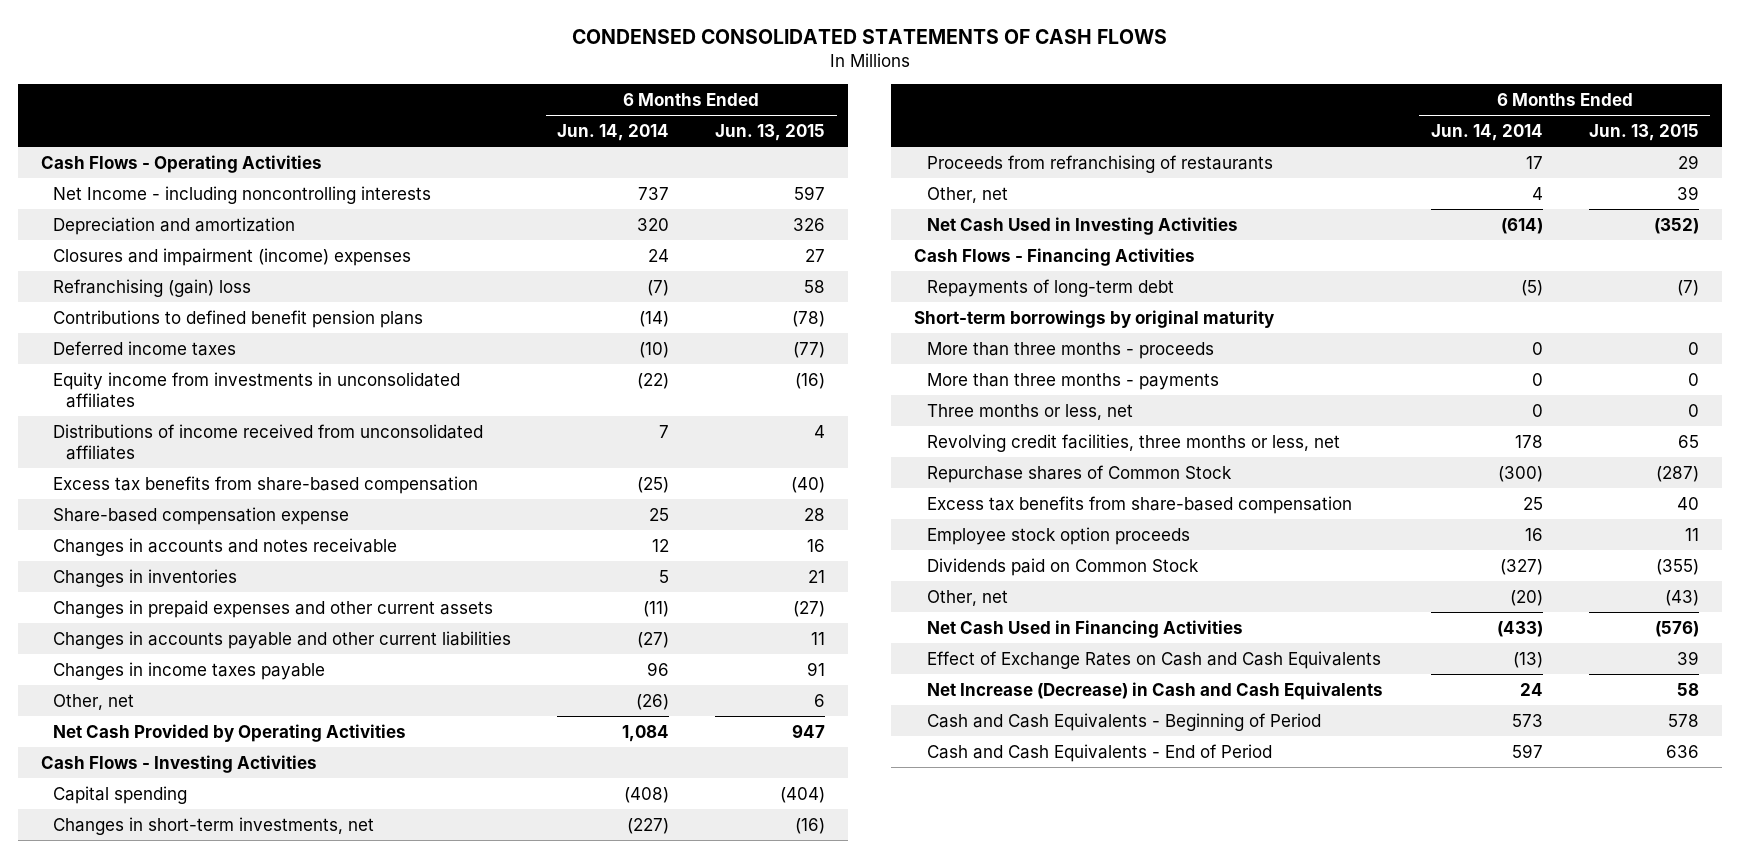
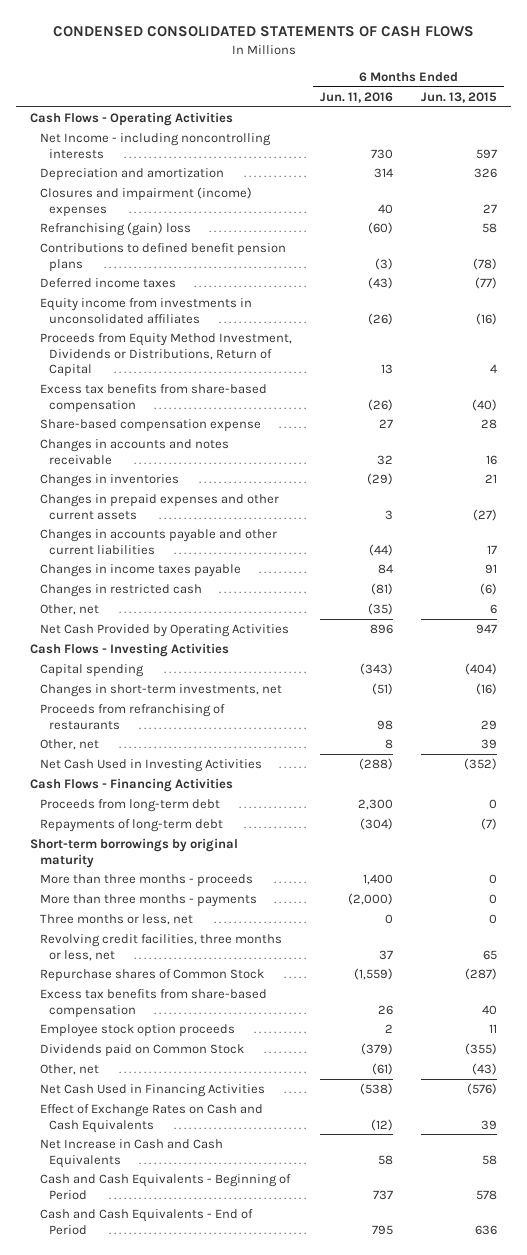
[557,124,670,142] Jun. 14, 2014 -> none
none -> [319,91,393,103] Jun. 11, 2016
[53,423,484,461] Distributions of income received from unconsolidated affiliates -> [39,333,292,378] Proceeds from Equity Method Investment, Dividends or Distributions, Return of Capital
[811,631,826,645] 11 -> [487,544,498,554] 17
none -> [39,584,202,598] Changes in restricted cash
none -> [39,799,220,813] Proceeds from long-term debt
[926,681,1383,700] Net Increase (Decrease) in Cash and Cash Equivalents -> [39,1139,223,1168] Net Increase in Cash and Cash Equivalents

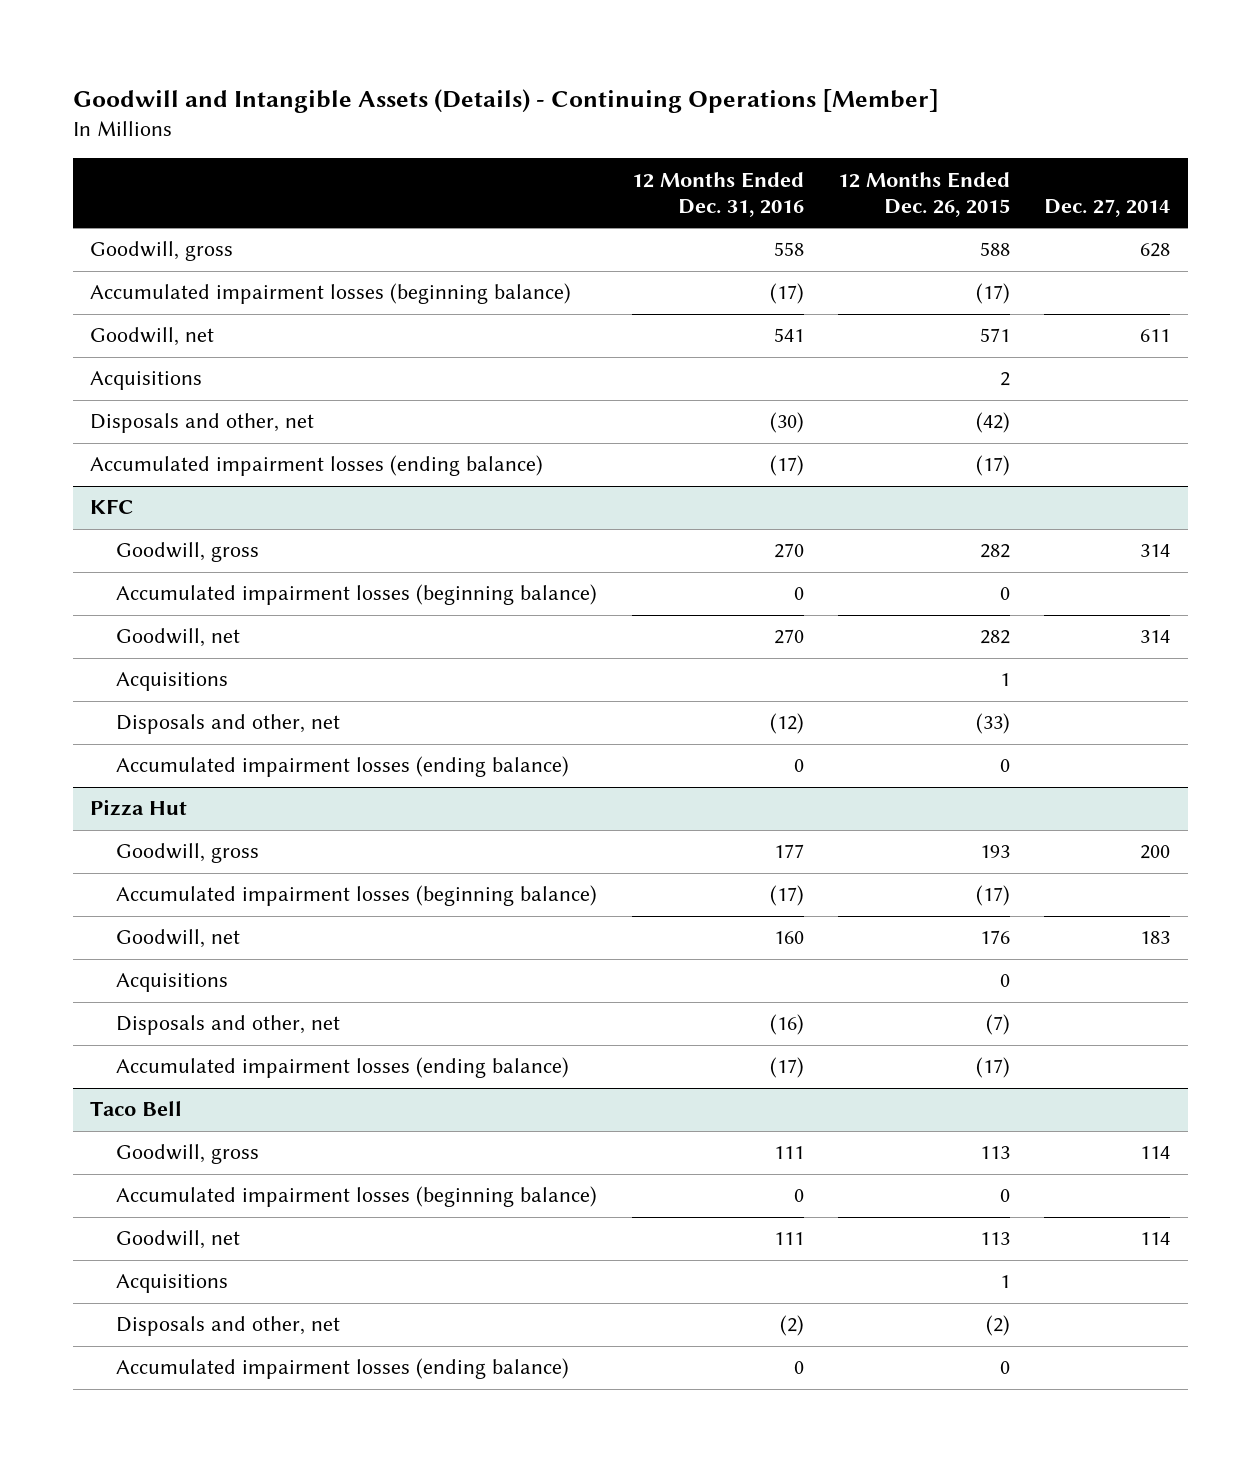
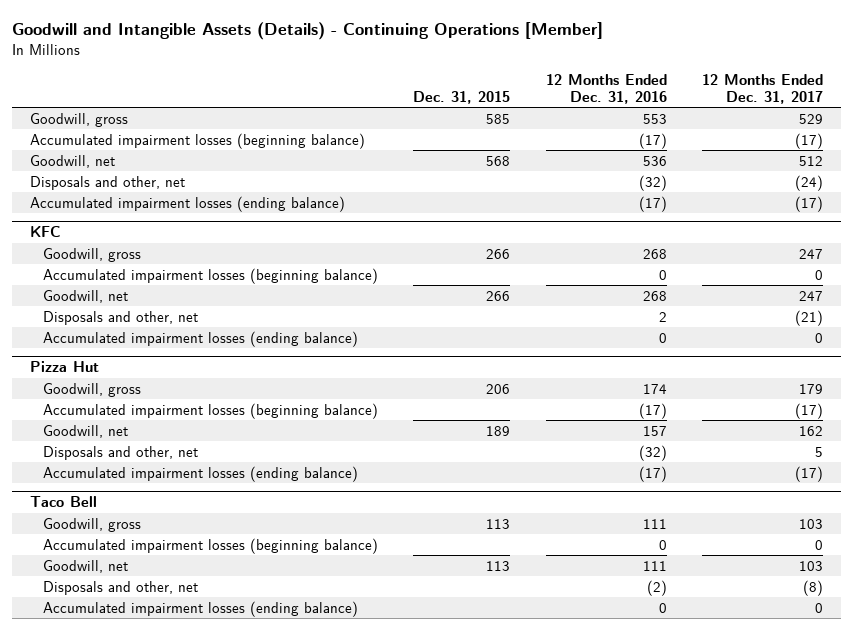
[838,171,1011,218] 12 Months Ended Dec. 26, 2015 -> none
[1044,199,1171,218] Dec. 27, 2014 -> none
none -> [413,90,511,104] Dec. 31, 2015
none -> [701,73,823,104] 12 Months Ended Dec. 31, 2017
[773,242,804,257] 558 -> [642,113,667,124] 553
[89,371,202,391] Acquisitions -> none
[773,328,804,343] 541 -> [642,155,667,166] 536
[769,412,804,434] (30) -> [638,174,667,191] (32)
[773,543,804,559] 270 -> [642,248,667,259] 268
[116,672,229,692] Acquisitions -> none
[773,629,804,645] 270 -> [642,290,667,301] 268
[769,713,804,735] (12) -> [658,311,667,322] 2
[773,844,804,859] 177 -> [642,383,667,394] 174
[116,973,229,993] Acquisitions -> none
[773,931,804,945] 160 -> [642,425,667,436] 157
[769,1014,804,1036] (16) -> [638,444,667,461] (32)
[116,1274,229,1294] Acquisitions -> none

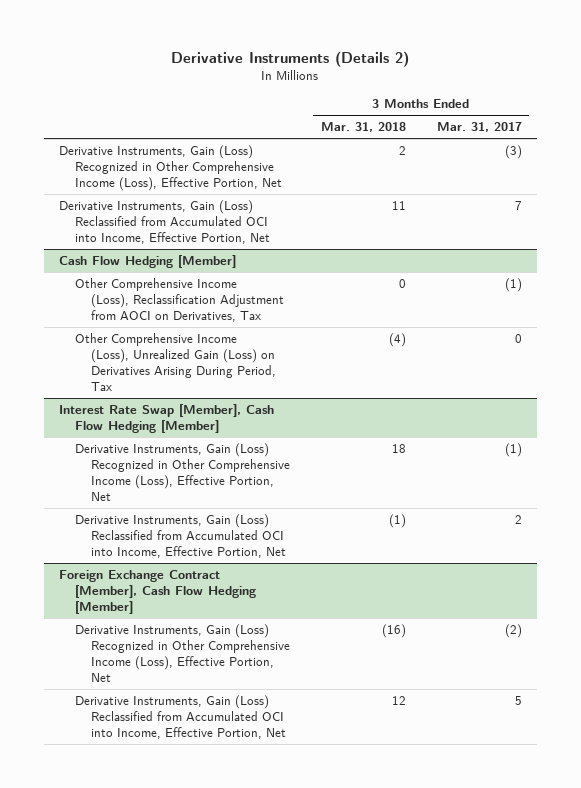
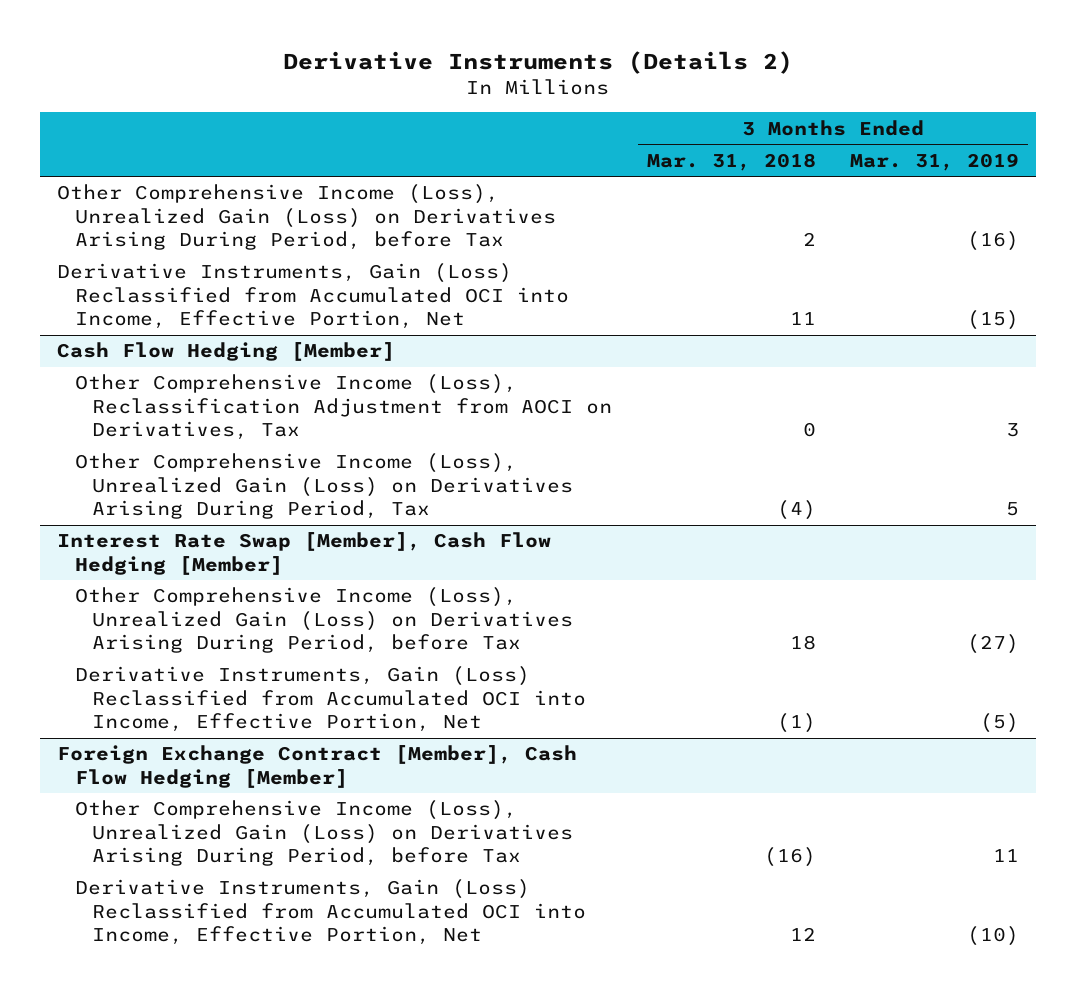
[436,122,522,133] Mar. 31, 2017 -> none
none -> [850,152,1020,171] Mar. 31, 2019
[58,144,283,191] Derivative Instruments, Gain (Loss) Recognized in Other Comprehensive Income (Loss), Effective Portion, Net -> none
none -> [57,184,556,251] Other Comprehensive Income (Loss), Unrealized Gain (Loss) on Derivatives Arising During Period, before Tax
[75,442,291,502] Derivative Instruments, Gain (Loss) Recognized in Other Comprehensive Income (Loss), Effective Portion, Net -> none
none -> [74,587,574,654] Other Comprehensive Income (Loss), Unrealized Gain (Loss) on Derivatives Arising During Period, before Tax
[75,623,291,683] Derivative Instruments, Gain (Loss) Recognized in Other Comprehensive Income (Loss), Effective Portion, Net -> none
none -> [74,800,574,867] Other Comprehensive Income (Loss), Unrealized Gain (Loss) on Derivatives Arising During Period, before Tax

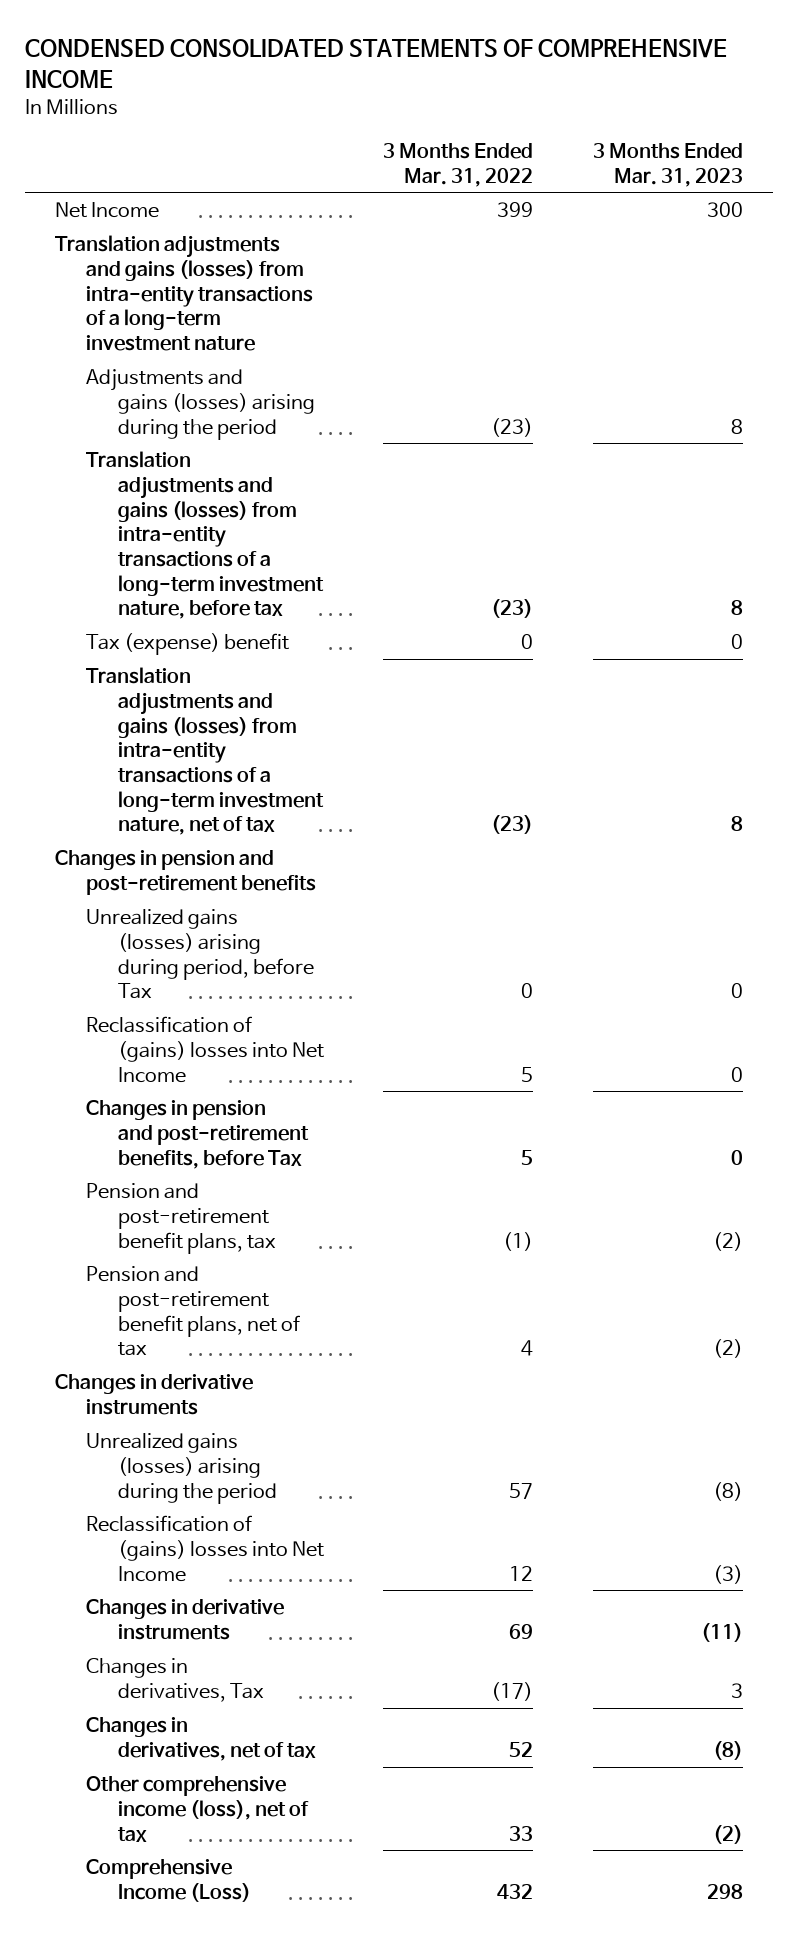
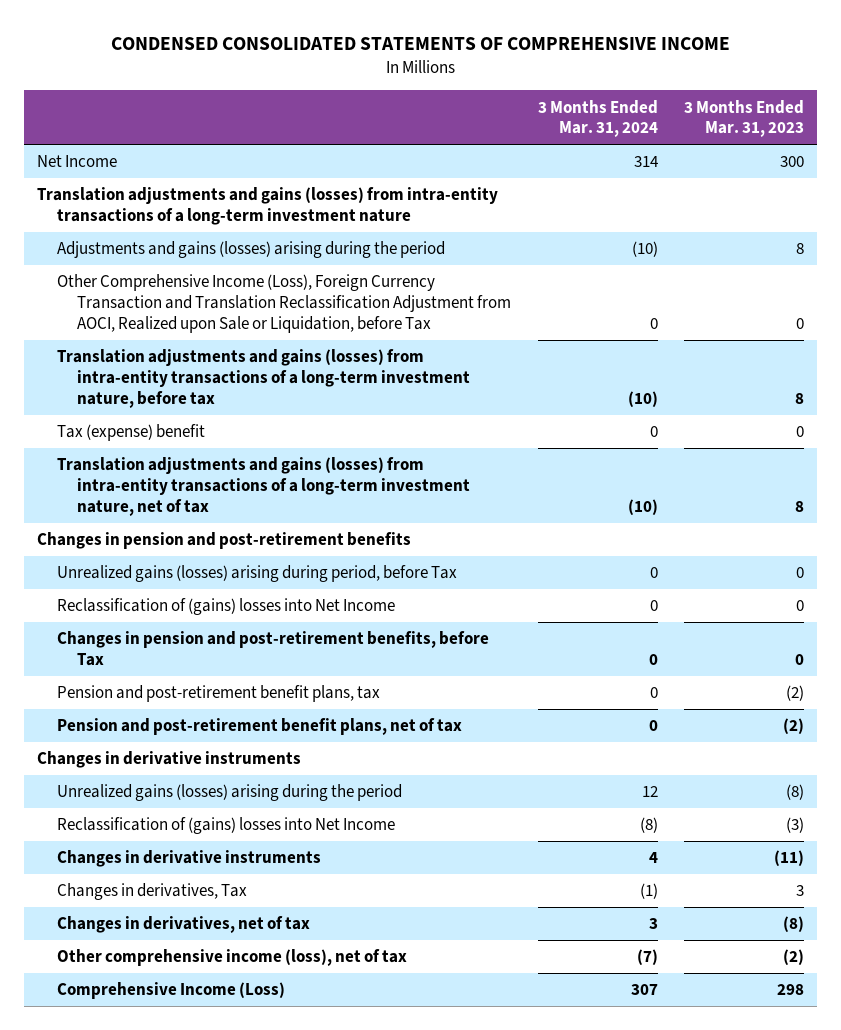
[383,143,534,187] 3 Months Ended Mar. 31, 2022 -> none
none -> [537,99,658,138] 3 Months Ended Mar. 31, 2024
none -> [57,274,512,333] Other Comprehensive Income (Loss), Foreign Currency Transaction and Translation Reclassification Adjustment from AOCI, Realized upon Sale or Liquidation, before Tax

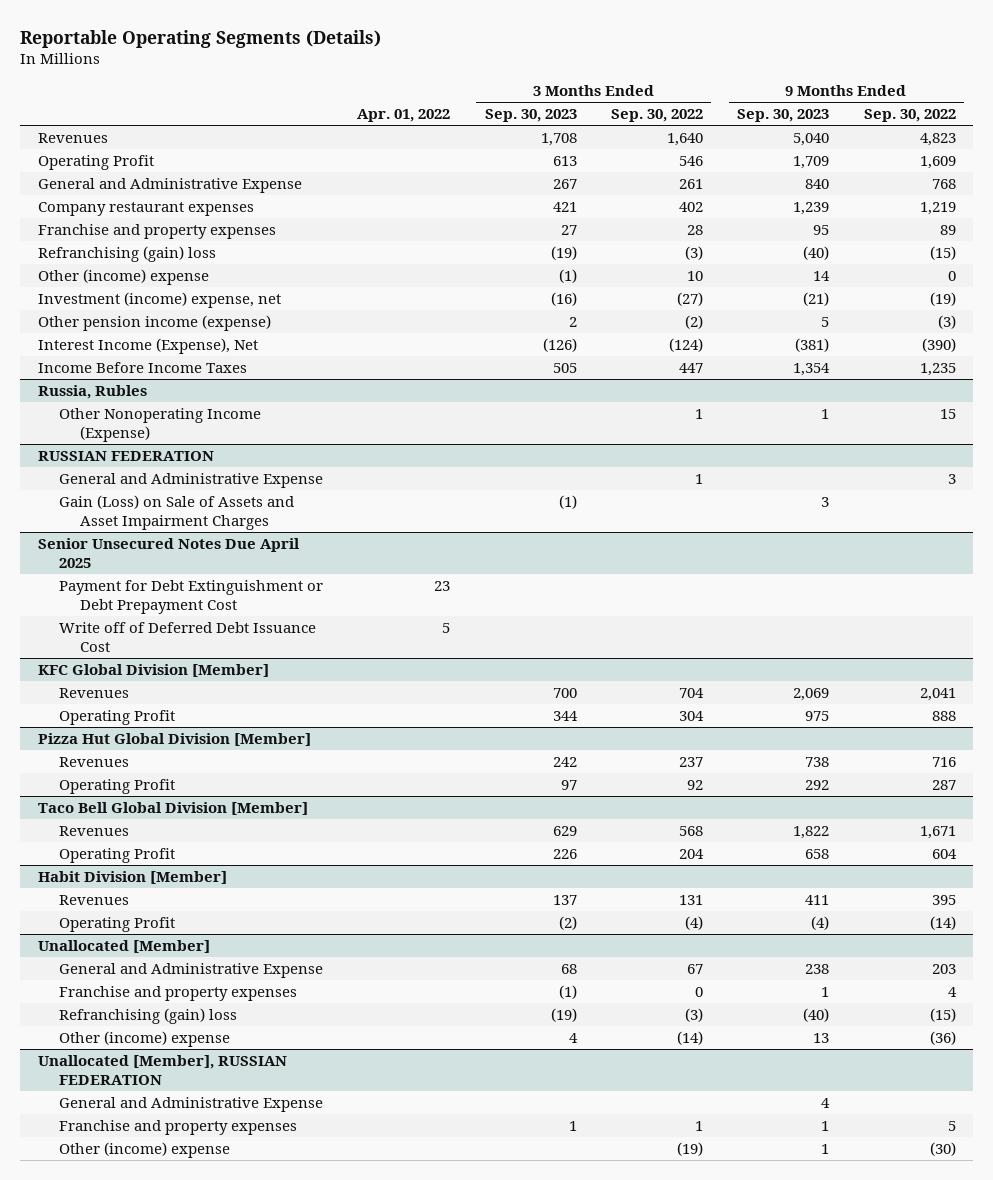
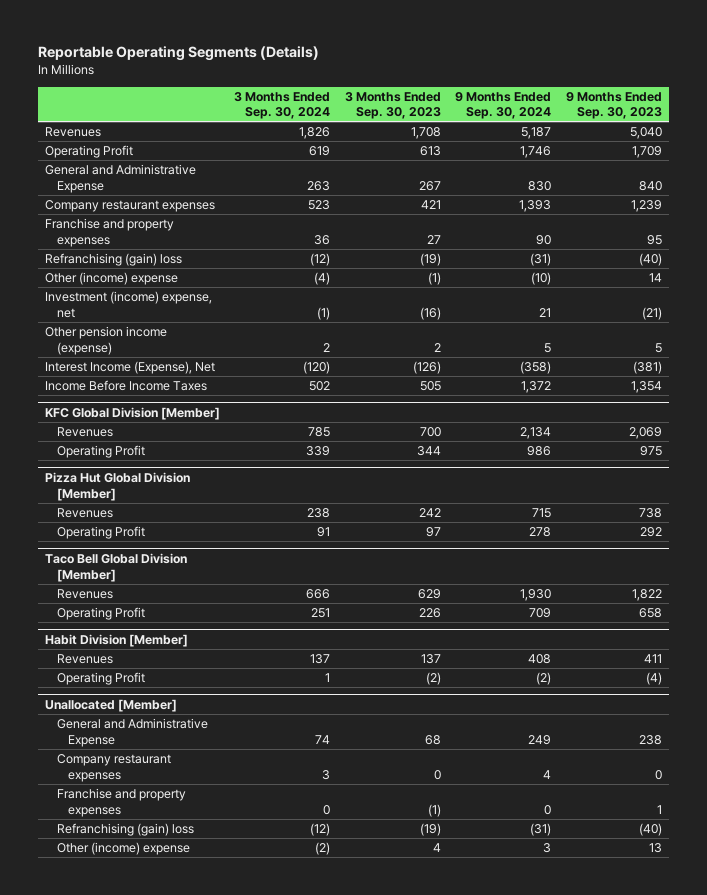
[357,109,451,123] Apr. 01, 2022 -> none
[610,109,703,123] Sep. 30, 2022 -> none
[863,109,956,123] Sep. 30, 2022 -> none
none -> [234,91,331,120] 3 Months Ended Sep. 30, 2024
none -> [455,91,552,120] 9 Months Ended Sep. 30, 2024
[37,384,147,399] Russia, Rubles -> none
[58,407,261,442] Other Nonoperating Income (Expense) -> none
[37,450,214,461] RUSSIAN FEDERATION -> none
[58,472,323,488] General and Administrative Expense -> none
[58,494,294,530] Gain (Loss) on Sale of Assets and Asset Impairment Charges -> none
[37,537,300,568] Senior Unsecured Notes Due April 2025 -> none
[58,579,323,614] Payment for Debt Extinguishment or Debt Prepayment Cost -> none
[58,621,316,652] Write off of Deferred Debt Issuance Cost -> none
none -> [56,754,171,782] Company restaurant expenses
[37,1054,287,1085] Unallocated [Member], RUSSIAN FEDERATION -> none
[58,1096,323,1112] General and Administrative Expense -> none
[58,1119,297,1135] Franchise and property expenses -> none
[58,1141,230,1158] Other (income) expense -> none

